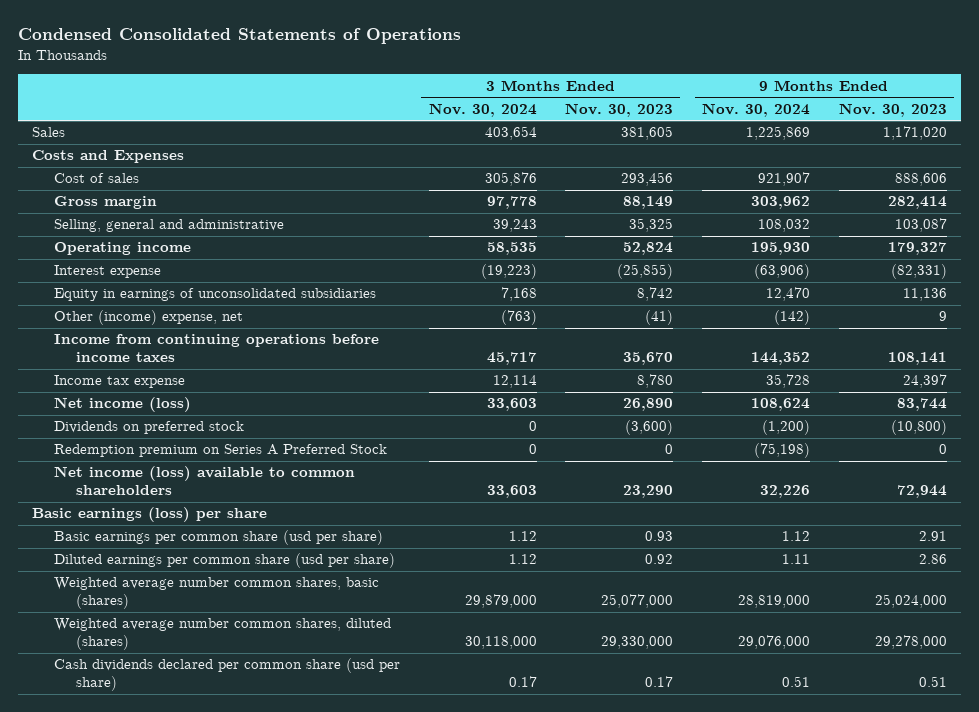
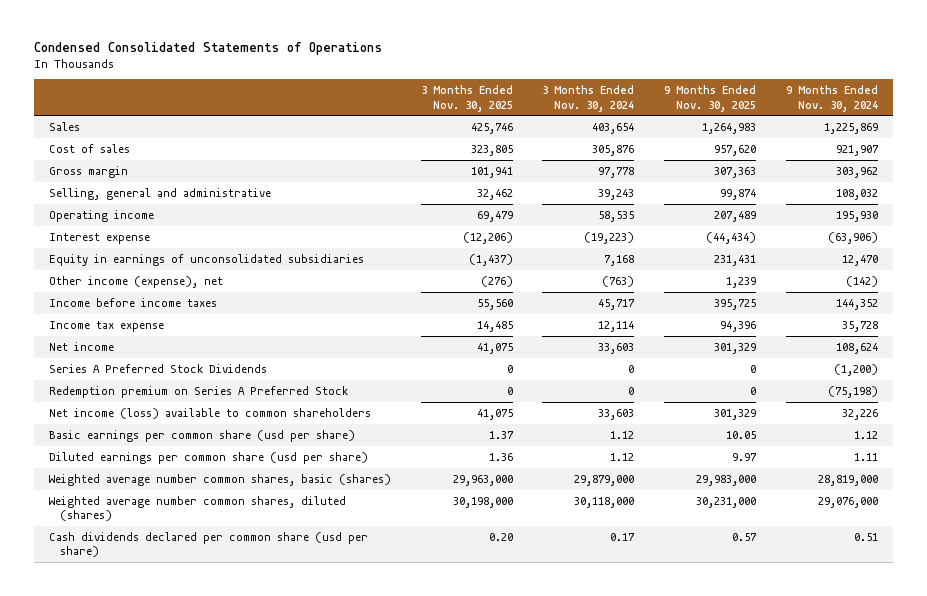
[565,102,674,117] Nov. 30, 2023 -> none
[838,102,947,117] Nov. 30, 2023 -> none
none -> [420,85,513,112] 3 Months Ended Nov. 30, 2025
none -> [664,85,757,112] 9 Months Ended Nov. 30, 2025
[32,150,185,164] Costs and Expenses -> none
[53,310,243,326] Other (income) expense, net -> [48,275,223,288] Other income (expense), net
[53,334,379,363] Income from continuing operations before income taxes -> [48,297,217,307] Income before income taxes
[53,397,191,413] Net income (loss) -> [48,341,114,351] Net income
[53,421,244,435] Dividends on preferred stock -> [48,363,267,373] Series A Preferred Stock Dividends
[32,507,268,523] Basic earnings (loss) per share -> none

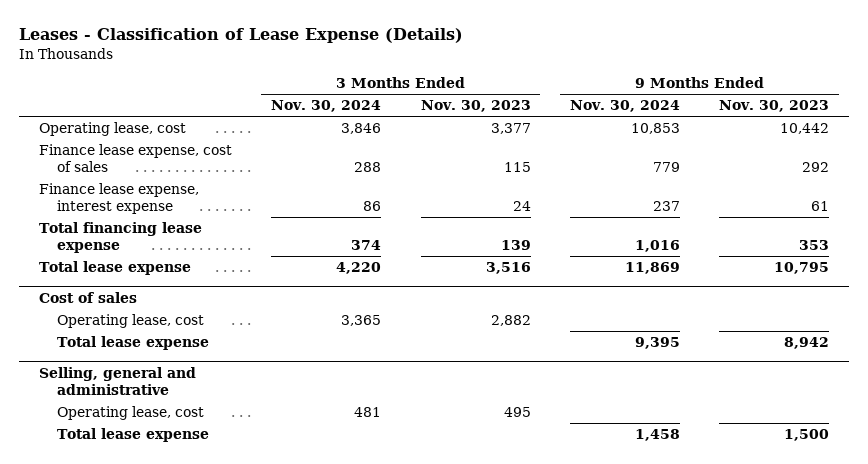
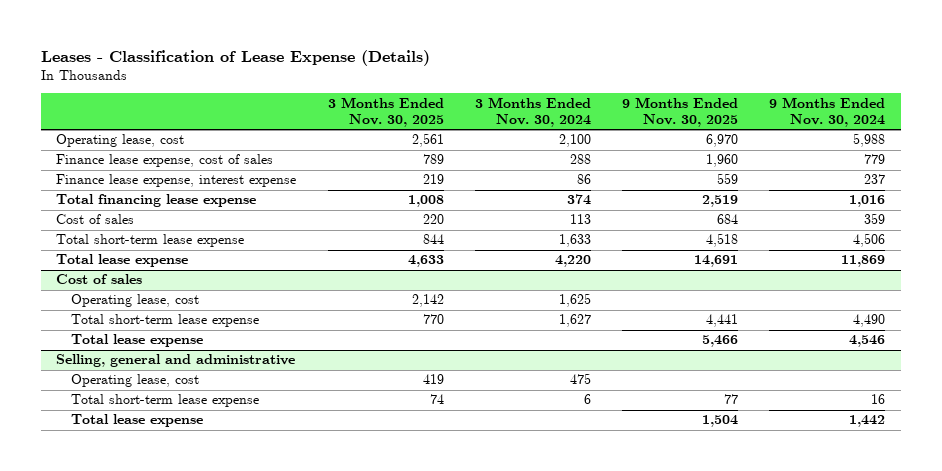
[420,100,531,113] Nov. 30, 2023 -> none
[719,100,830,113] Nov. 30, 2023 -> none
none -> [327,96,444,128] 3 Months Ended Nov. 30, 2025
none -> [621,96,738,128] 9 Months Ended Nov. 30, 2025
[341,123,382,135] 3,846 -> [558,134,591,148] 2,100
[630,123,680,135] 10,853 -> [853,133,886,148] 5,988
none -> [56,214,135,225] Cost of sales
none -> [56,234,245,248] Total short-term lease expense
[341,315,382,327] 3,365 -> [558,293,591,308] 1,625
none -> [70,314,259,328] Total short-term lease expense
[634,337,680,350] 9,395 -> [849,335,886,348] 4,546
[354,407,382,418] 481 -> [569,373,591,385] 475
none -> [70,394,259,408] Total short-term lease expense
[634,429,680,442] 1,458 -> [849,415,886,428] 1,442

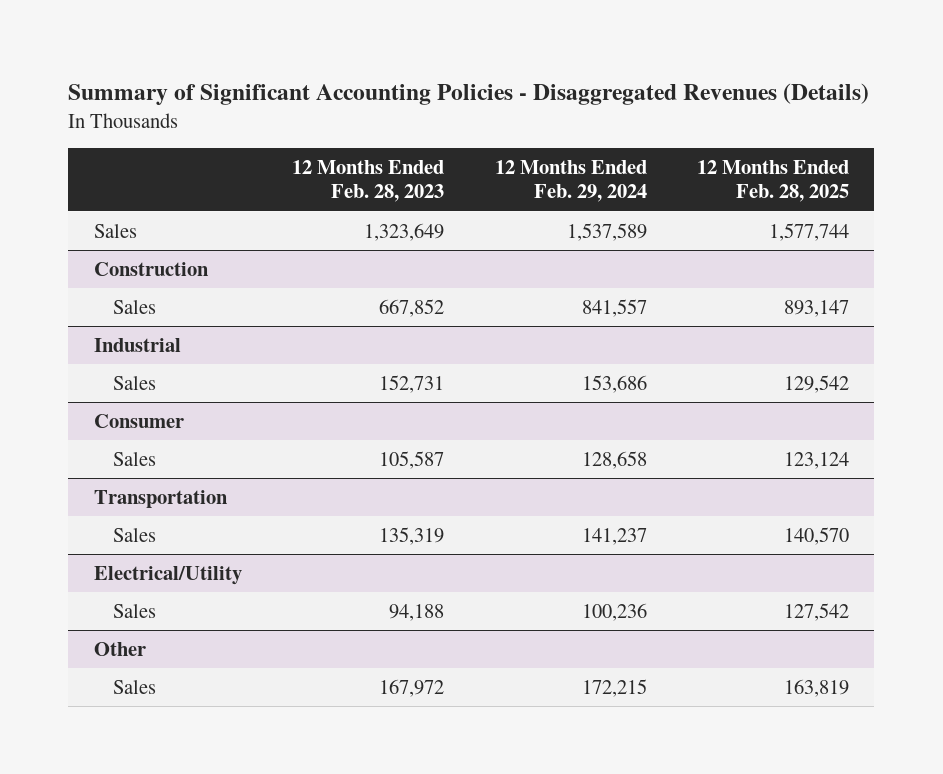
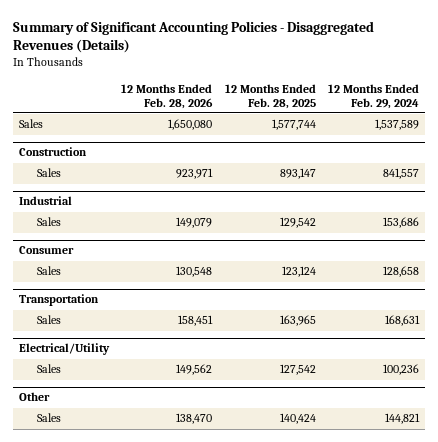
[292,159,445,203] 12 Months Ended Feb. 28, 2023 -> none
none -> [121,83,214,109] 12 Months Ended Feb. 28, 2026
[581,527,647,545] 141,237 -> [384,315,420,327] 168,631
[784,526,850,545] 140,570 -> [279,315,316,327] 163,965
[581,678,647,697] 172,215 -> [384,413,420,425] 144,821
[784,678,850,697] 163,819 -> [279,413,316,425] 140,424

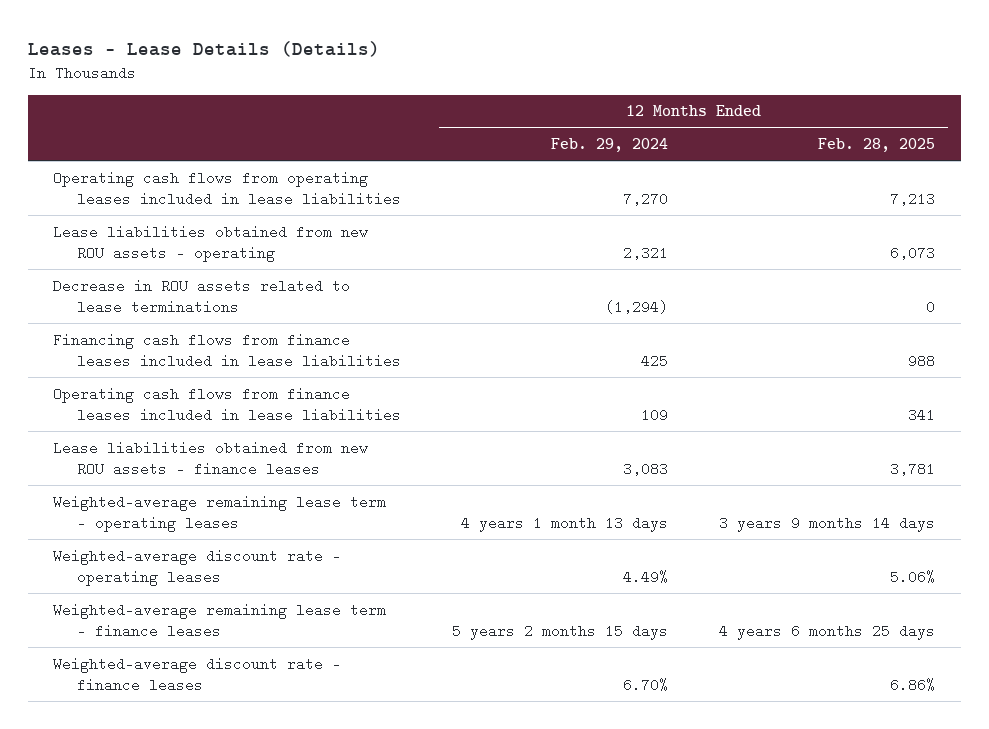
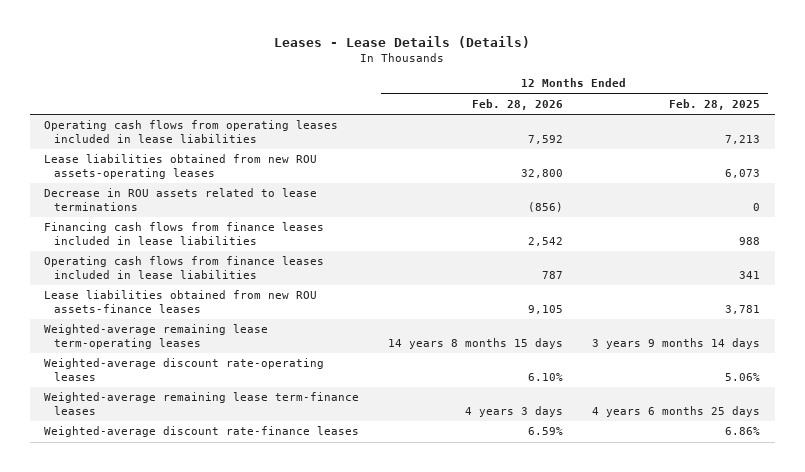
[551,138,669,153] Feb. 29, 2024 -> none
none -> [472,98,564,110] Feb. 28, 2026
[53,224,369,262] Lease liabilities obtained from new ROU assets - operating -> [44,154,318,179] Lease liabilities obtained from new ROU assets-operating leases
[53,440,369,476] Lease liabilities obtained from new ROU assets - finance leases -> [44,290,318,313] Lease liabilities obtained from new ROU assets-finance leases
[53,494,387,532] Weighted-average remaining lease term - operating leases -> [44,324,269,349] Weighted-average remaining lease term-operating leases
[53,548,342,586] Weighted-average discount rate - operating leases -> [44,358,325,381] Weighted-average discount rate-operating leases
[53,602,387,638] Weighted-average remaining lease term - finance leases -> [44,392,360,415] Weighted-average remaining lease term-finance leases
[53,656,342,692] Weighted-average discount rate - finance leases -> [44,426,360,438] Weighted-average discount rate-finance leases

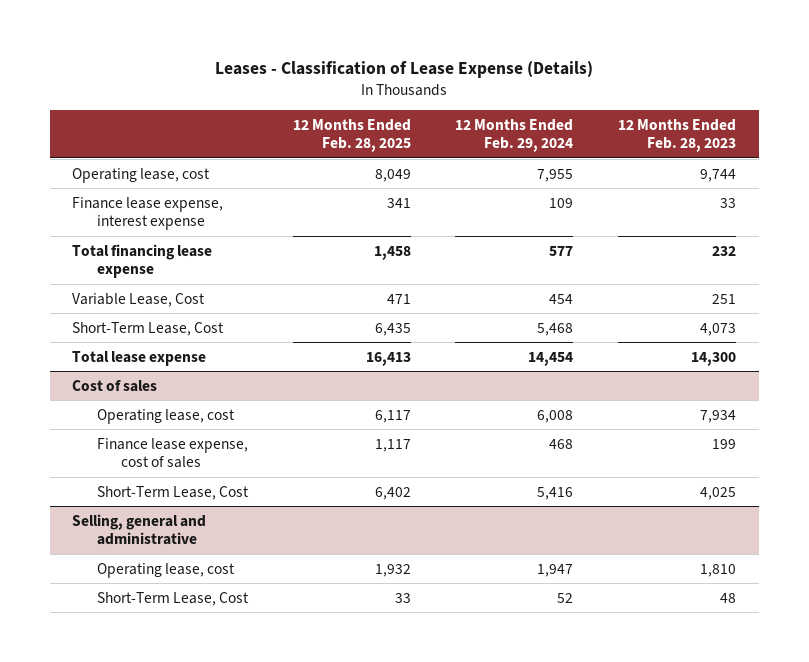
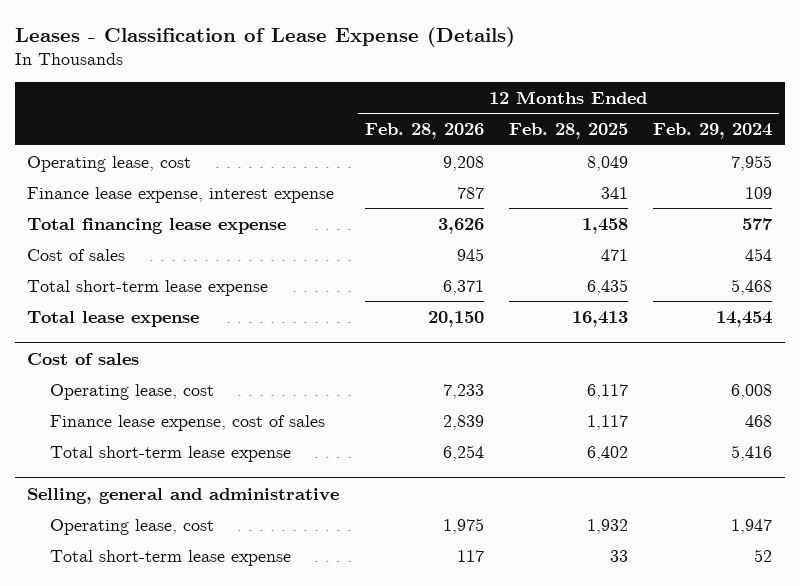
[618,118,737,153] 12 Months Ended Feb. 28, 2023 -> none
none -> [364,123,484,140] Feb. 28, 2026
[72,292,206,307] Variable Lease, Cost -> [27,248,126,261] Cost of sales
[72,321,225,336] Short-Term Lease, Cost -> [27,279,269,296] Total short-term lease expense
[96,485,249,500] Short-Term Lease, Cost -> [50,445,292,462] Total short-term lease expense
[96,591,249,606] Short-Term Lease, Cost -> [50,549,292,566] Total short-term lease expense

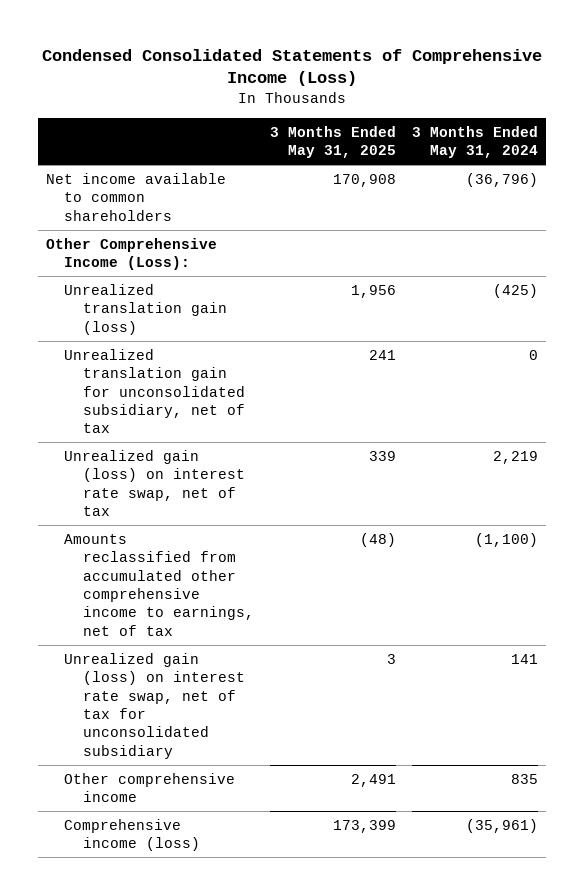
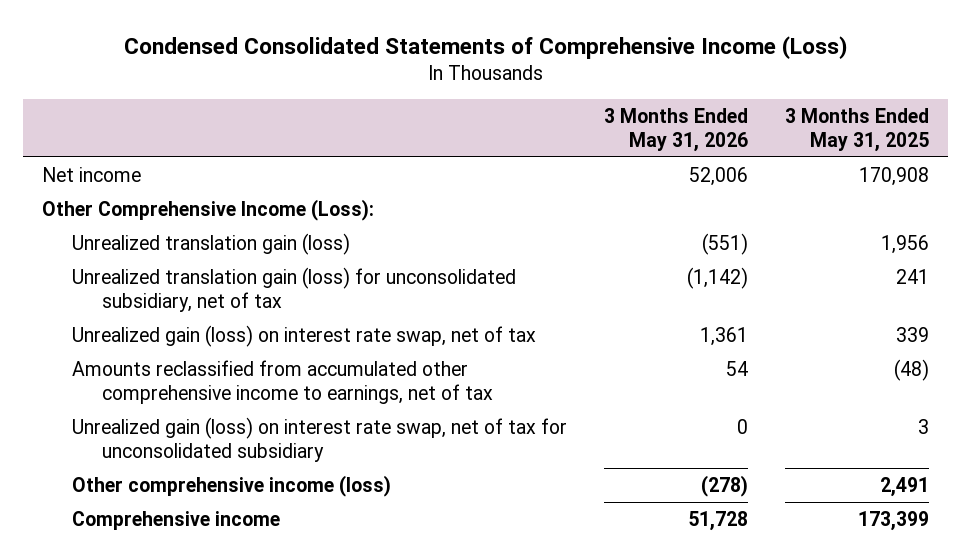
[412,125,539,159] 3 Months Ended May 31, 2024 -> none
none -> [604,108,749,152] 3 Months Ended May 31, 2026
[46,172,227,221] Net income available to common shareholders -> [41,167,141,183] Net income
[64,348,245,434] Unrealized translation gain for unconsolidated subsidiary, net of tax -> [72,267,517,312] Unrealized translation gain (loss) for unconsolidated subsidiary, net of tax
[64,772,236,803] Other comprehensive income -> [72,475,392,498] Other comprehensive income (loss)
[64,818,200,852] Comprehensive income (loss) -> [72,511,281,531] Comprehensive income

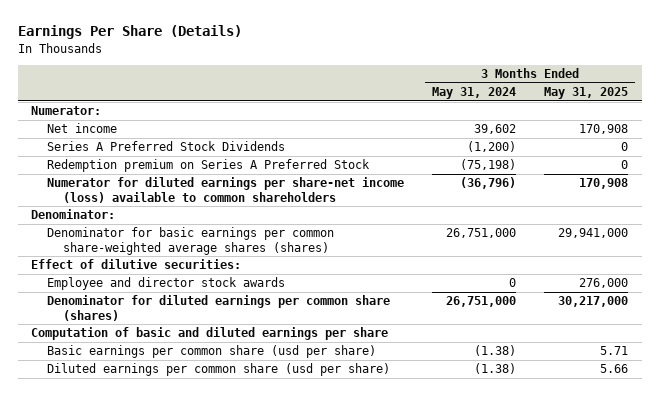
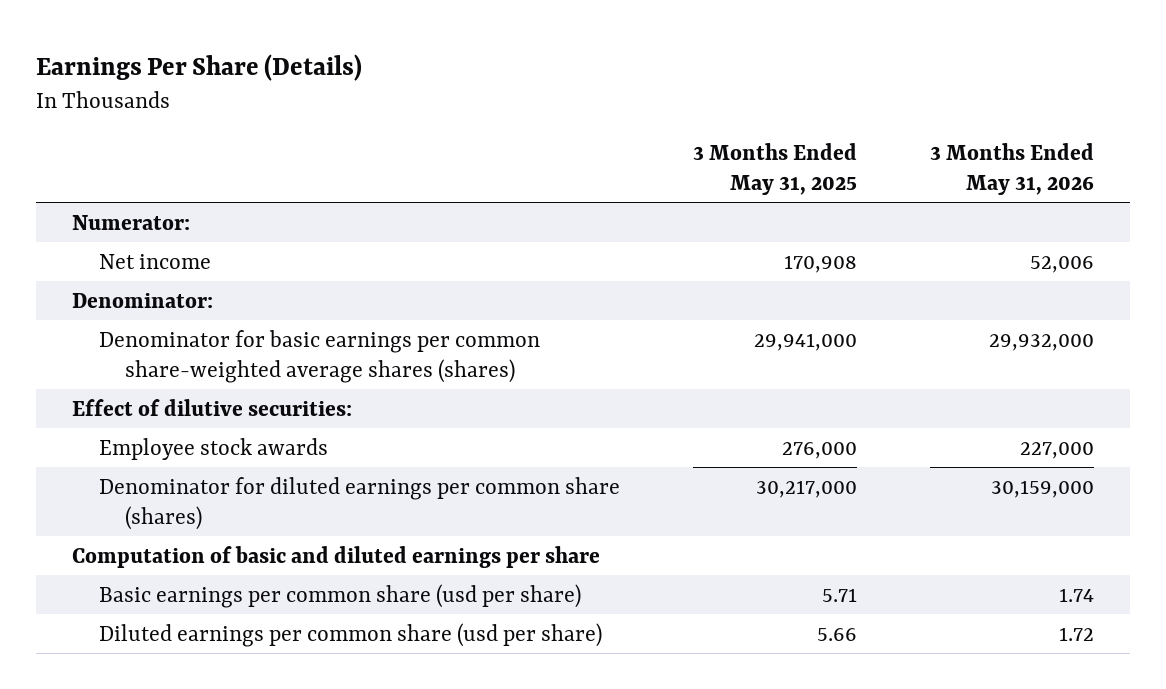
[432,87,517,100] May 31, 2024 -> none
none -> [929,142,1094,195] 3 Months Ended May 31, 2026
[47,141,286,152] Series A Preferred Stock Dividends -> none
[47,159,371,173] Redemption premium on Series A Preferred Stock -> none
[47,177,405,203] Numerator for diluted earnings per share-net income (loss) available to common shareholders -> none
[47,277,286,291] Employee and director stock awards -> [98,437,328,460] Employee stock awards

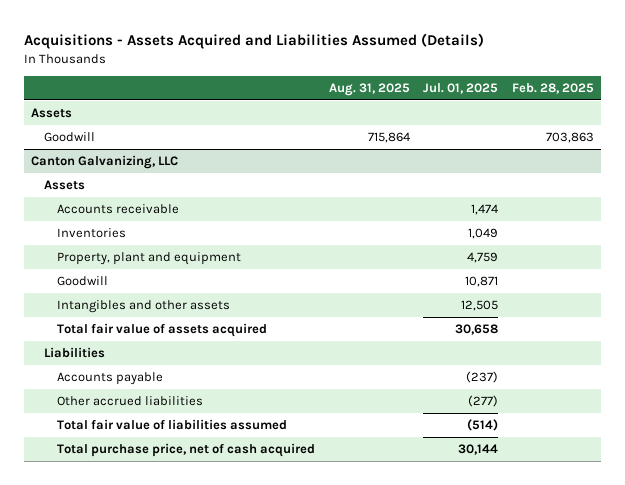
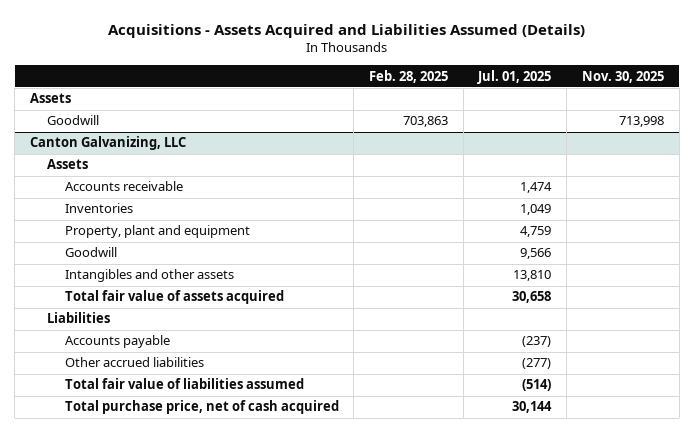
[328,83,410,97] Aug. 31, 2025 -> none
none -> [581,70,664,83] Nov. 30, 2025
[465,276,499,288] 10,871 -> [520,248,552,260] 9,566
[461,300,499,312] 12,505 -> [513,270,552,282] 13,810

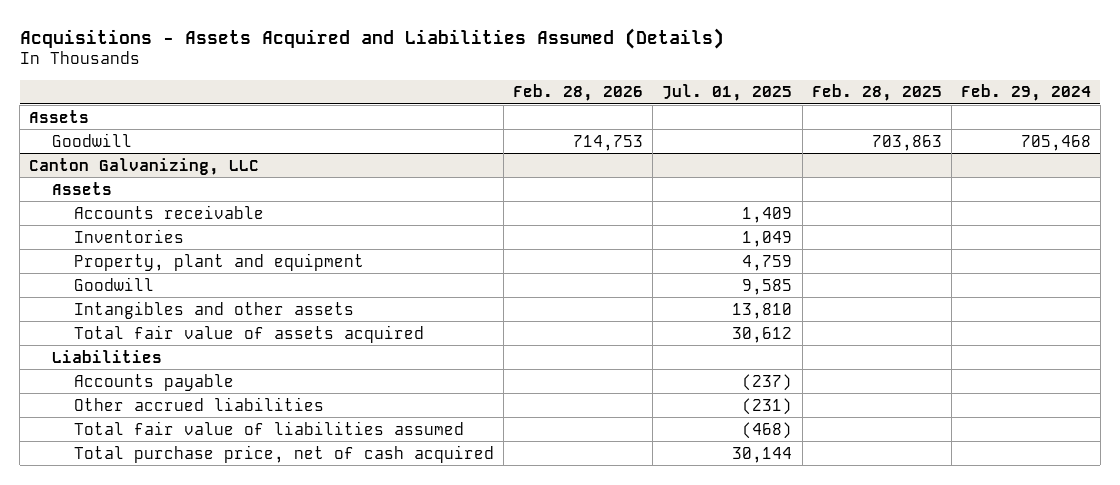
[581,70,664,83] Nov. 30, 2025 -> none
none -> [513,84,644,102] Feb. 28, 2026
none -> [960,84,1091,102] Feb. 29, 2024
[520,182,553,194] 1,474 -> [742,206,793,223] 1,409
[520,248,552,260] 9,566 -> [742,278,793,295] 9,585
[512,291,552,304] 30,658 -> [732,326,793,343] 30,612
[522,358,552,370] (277) -> [742,397,793,415] (231)
[522,379,552,392] (514) -> [742,421,793,439] (468)

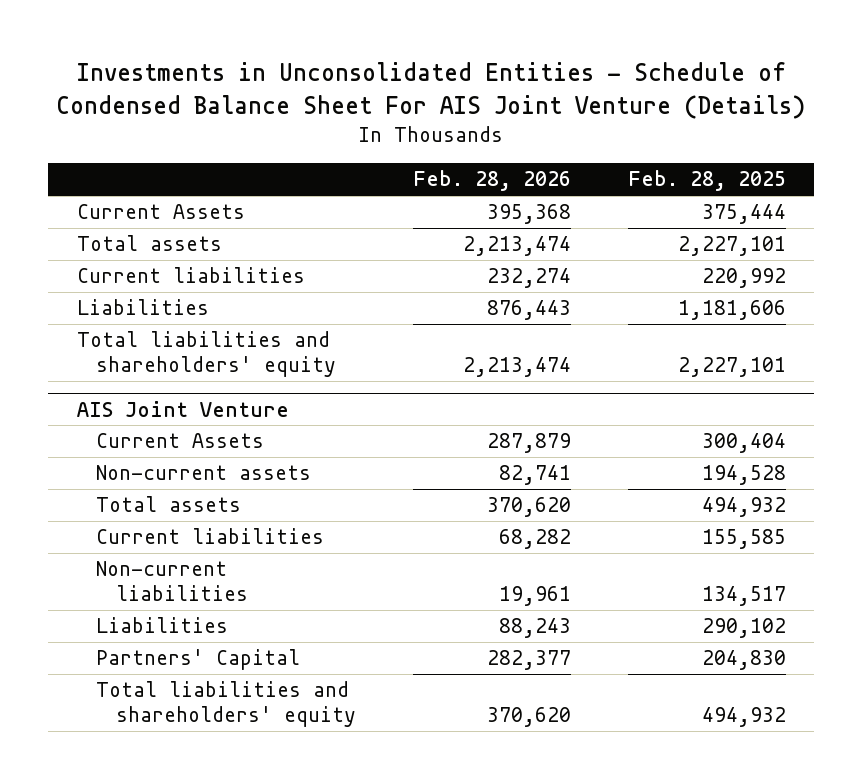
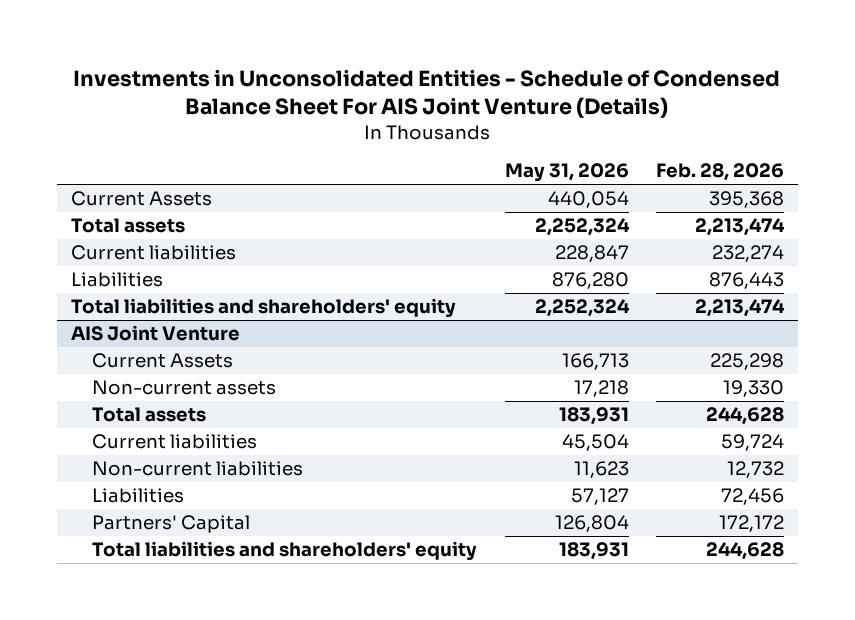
[627,170,786,192] Feb. 28, 2025 -> none
none -> [504,163,629,183] May 31, 2026
[487,433,572,454] 287,879 -> [710,353,785,371] 225,298
[499,465,572,486] 82,741 -> [723,380,785,398] 19,330
[487,497,572,518] 370,620 -> [706,407,785,426] 244,628
[499,529,572,550] 68,282 -> [721,434,785,452] 59,724
[499,586,572,607] 19,961 -> [727,461,785,479] 12,732
[499,618,572,639] 88,243 -> [721,488,785,506] 72,456
[487,650,572,671] 282,377 -> [719,515,785,533] 172,172
[487,707,572,728] 370,620 -> [706,542,785,561] 244,628

